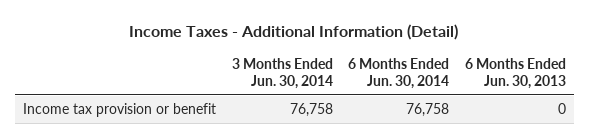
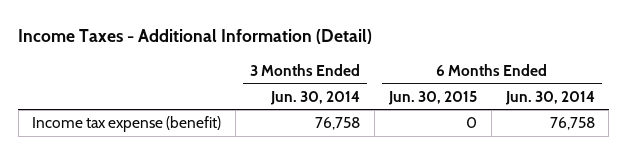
[465,58,567,90] 6 Months Ended Jun. 30, 2013 -> none
none -> [387,90,477,105] Jun. 30, 2015
[22,103,216,118] Income tax provision or benefit -> [32,116,222,133] Income tax expense (benefit)

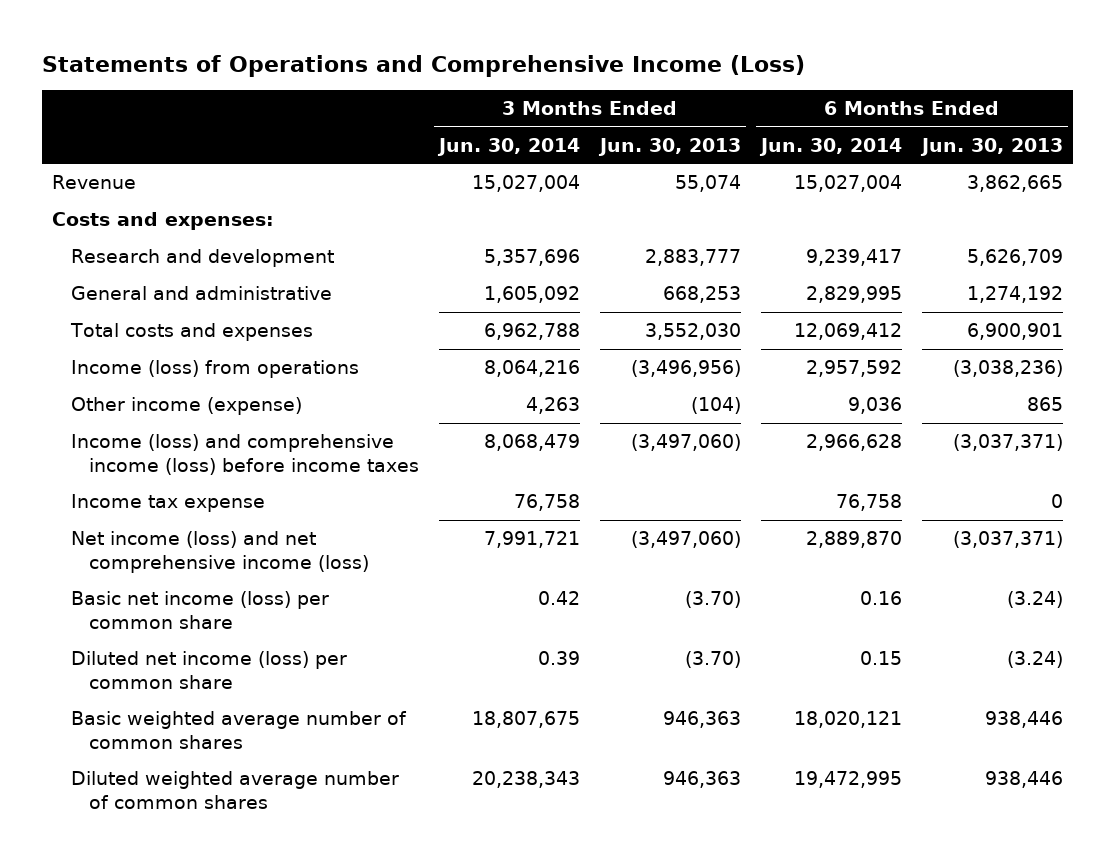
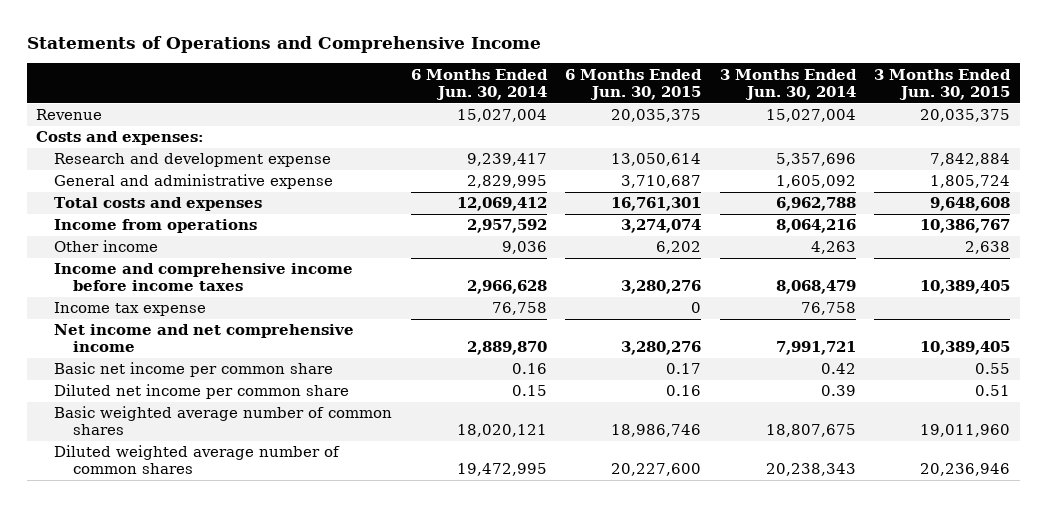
[42,54,806,77] Statements of Operations and Comprehensive Income (Loss) -> [26,36,541,54] Statements of Operations and Comprehensive Income
[598,137,742,156] Jun. 30, 2013 -> none
[920,137,1064,156] Jun. 30, 2013 -> none
none -> [565,68,703,100] 6 Months Ended Jun. 30, 2015
none -> [874,68,1012,100] 3 Months Ended Jun. 30, 2015
[70,249,334,268] Research and development -> [54,153,332,168] Research and development expense
[70,286,332,301] General and administrative -> [54,174,334,190] General and administrative expense
[70,360,359,379] Income (loss) from operations -> [54,219,258,234] Income from operations
[70,397,302,416] Other income (expense) -> [54,240,159,253] Other income
[70,434,419,475] Income (loss) and comprehensive income (loss) before income taxes -> [54,263,354,292] Income and comprehensive income before income taxes
[70,531,369,573] Net income (loss) and net comprehensive income (loss) -> [54,324,355,353] Net income and net comprehensive income
[70,591,329,629] Basic net income (loss) per common share -> [54,362,334,378] Basic net income per common share
[70,651,347,689] Diluted net income (loss) per common share -> [54,384,350,400] Diluted net income per common share

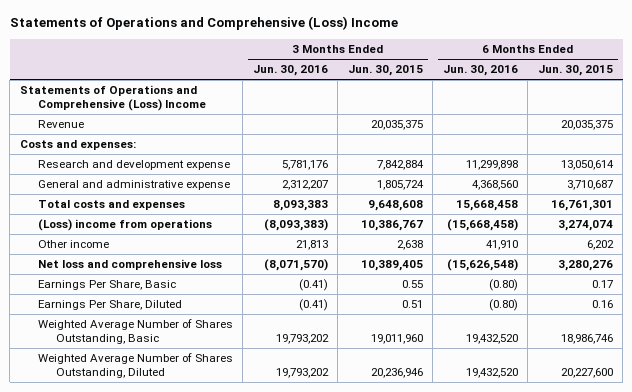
[26,36,541,54] Statements of Operations and Comprehensive Income -> [9,16,398,31] Statements of Operations and Comprehensive (Loss) Income
[410,68,548,100] 6 Months Ended Jun. 30, 2014 -> none
[719,68,857,100] 3 Months Ended Jun. 30, 2014 -> none
none -> [252,65,328,77] Jun. 30, 2016
none -> [442,65,518,77] Jun. 30, 2016
none -> [19,85,206,111] Statements of Operations and Comprehensive (Loss) Income
[54,219,258,234] Income from operations -> [37,219,212,232] (Loss) income from operations
[54,263,354,292] Income and comprehensive income before income taxes -> none
[54,302,207,317] Income tax expense -> none
[54,324,355,353] Net income and net comprehensive income -> [37,259,222,271] Net loss and comprehensive loss
[54,362,334,378] Basic net income per common share -> [37,280,176,291] Earnings Per Share, Basic
[54,384,350,400] Diluted net income per common share -> [37,300,182,311] Earnings Per Share, Diluted
[54,406,393,436] Basic weighted average number of common shares -> [37,319,233,344] Weighted Average Number of Shares Outstanding, Basic
[54,445,341,475] Diluted weighted average number of common shares -> [37,353,233,378] Weighted Average Number of Shares Outstanding, Diluted

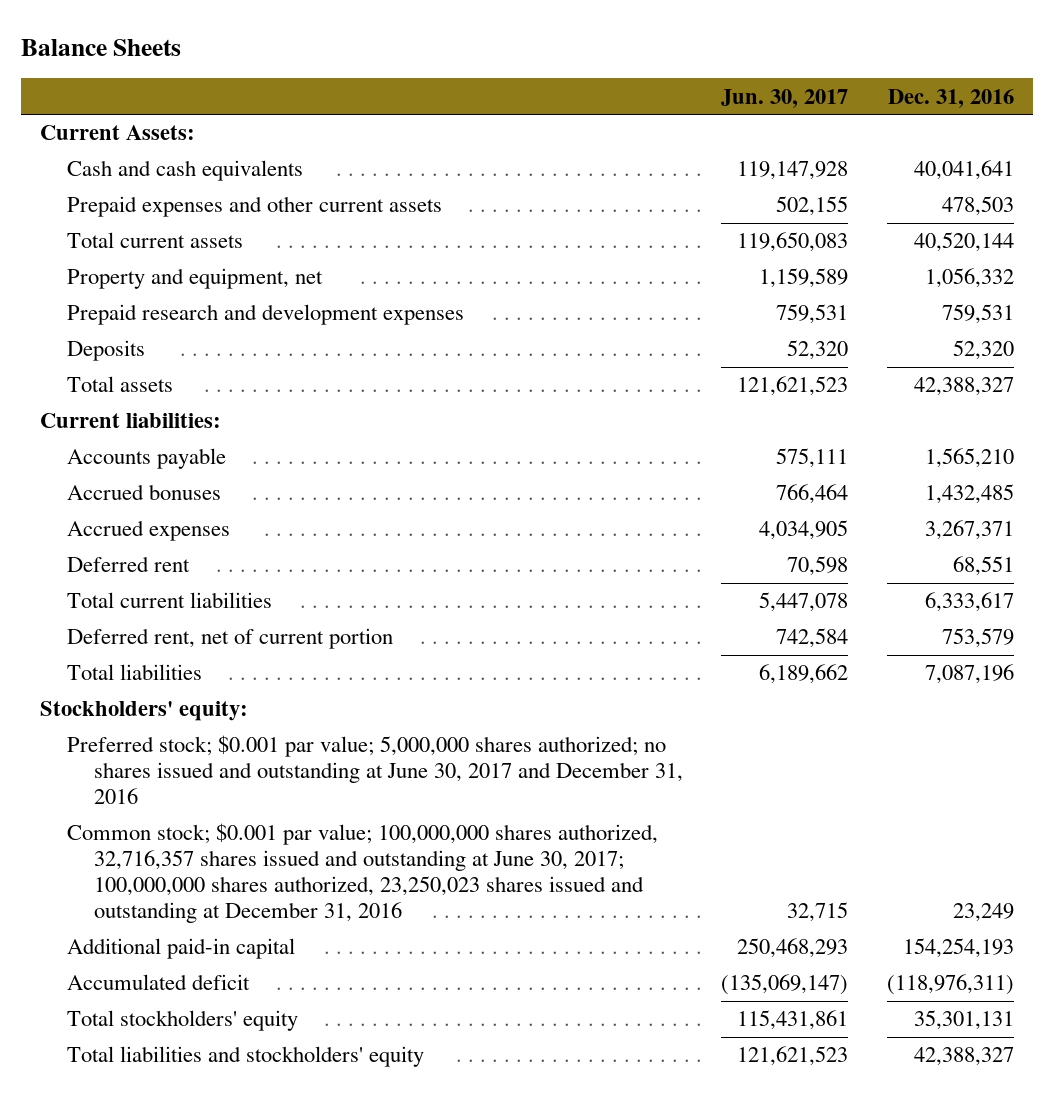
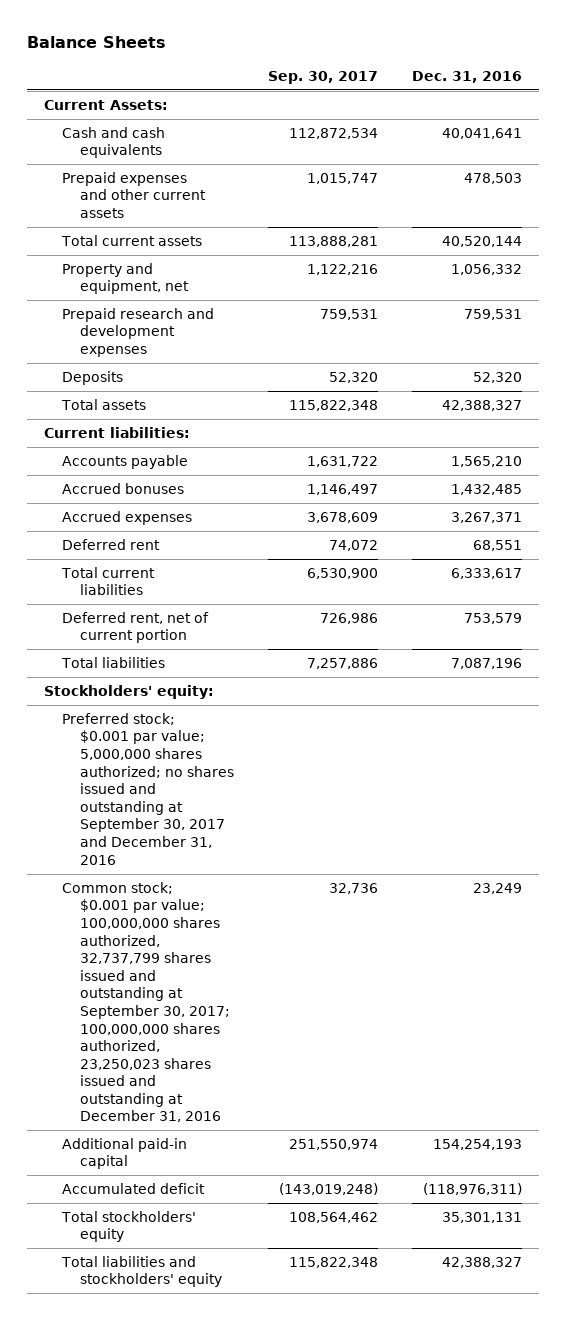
[721,88,849,108] Jun. 30, 2017 -> none
none -> [268,70,379,84] Sep. 30, 2017
[67,735,683,805] Preferred stock; $0.001 par value; 5,000,000 shares authorized; no shares issued and outstanding at June 30, 2017 and December 31, 2016 -> [62,712,235,865] Preferred stock; $0.001 par value; 5,000,000 shares authorized; no shares issued and outstanding at September 30, 2017 and December 31, 2016
[67,823,659,924] Common stock; $0.001 par value; 100,000,000 shares authorized, 32,716,357 shares issued and outstanding at June 30, 2017; 100,000,000 shares authorized, 23,250,023 shares issued and outstanding at December 31, 2016 -> [62,881,231,1123] Common stock; $0.001 par value; 100,000,000 shares authorized, 32,737,799 shares issued and outstanding at September 30, 2017; 100,000,000 shares authorized, 23,250,023 shares issued and outstanding at December 31, 2016

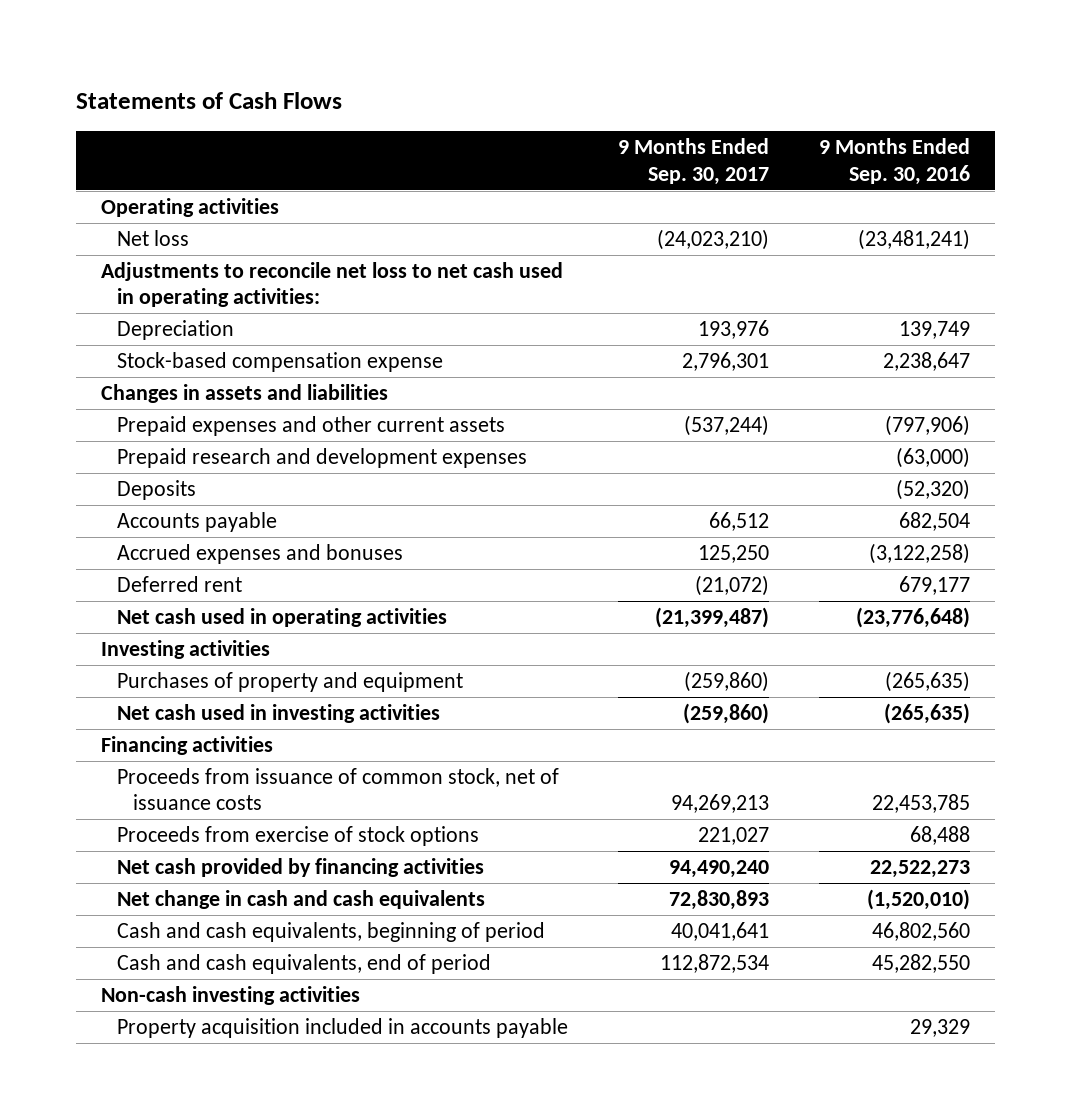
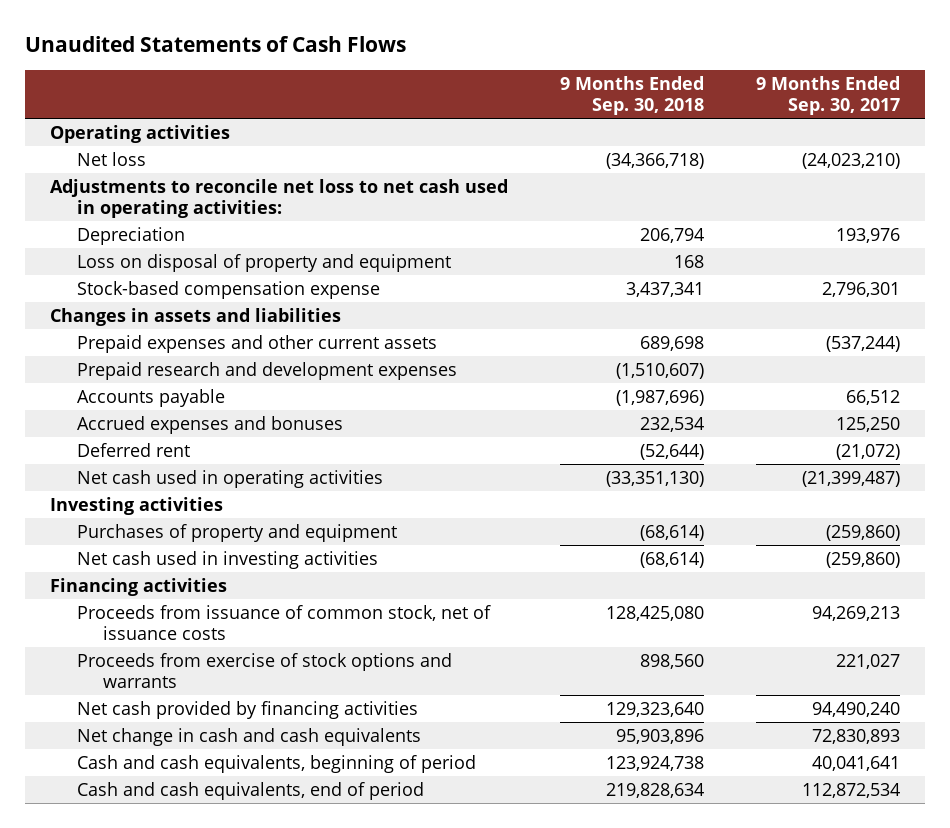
[75,92,342,110] Statements of Cash Flows -> [24,36,406,53] Unaudited Statements of Cash Flows
[819,138,971,185] 9 Months Ended Sep. 30, 2016 -> none
none -> [560,76,705,115] 9 Months Ended Sep. 30, 2018
none -> [76,253,451,272] Loss on disposal of property and equipment
[116,480,196,501] Deposits -> none
[116,826,479,847] Proceeds from exercise of stock options -> [76,652,452,688] Proceeds from exercise of stock options and warrants
[100,986,360,1006] Non-cash investing activities -> none
[116,1018,568,1039] Property acquisition included in accounts payable -> none

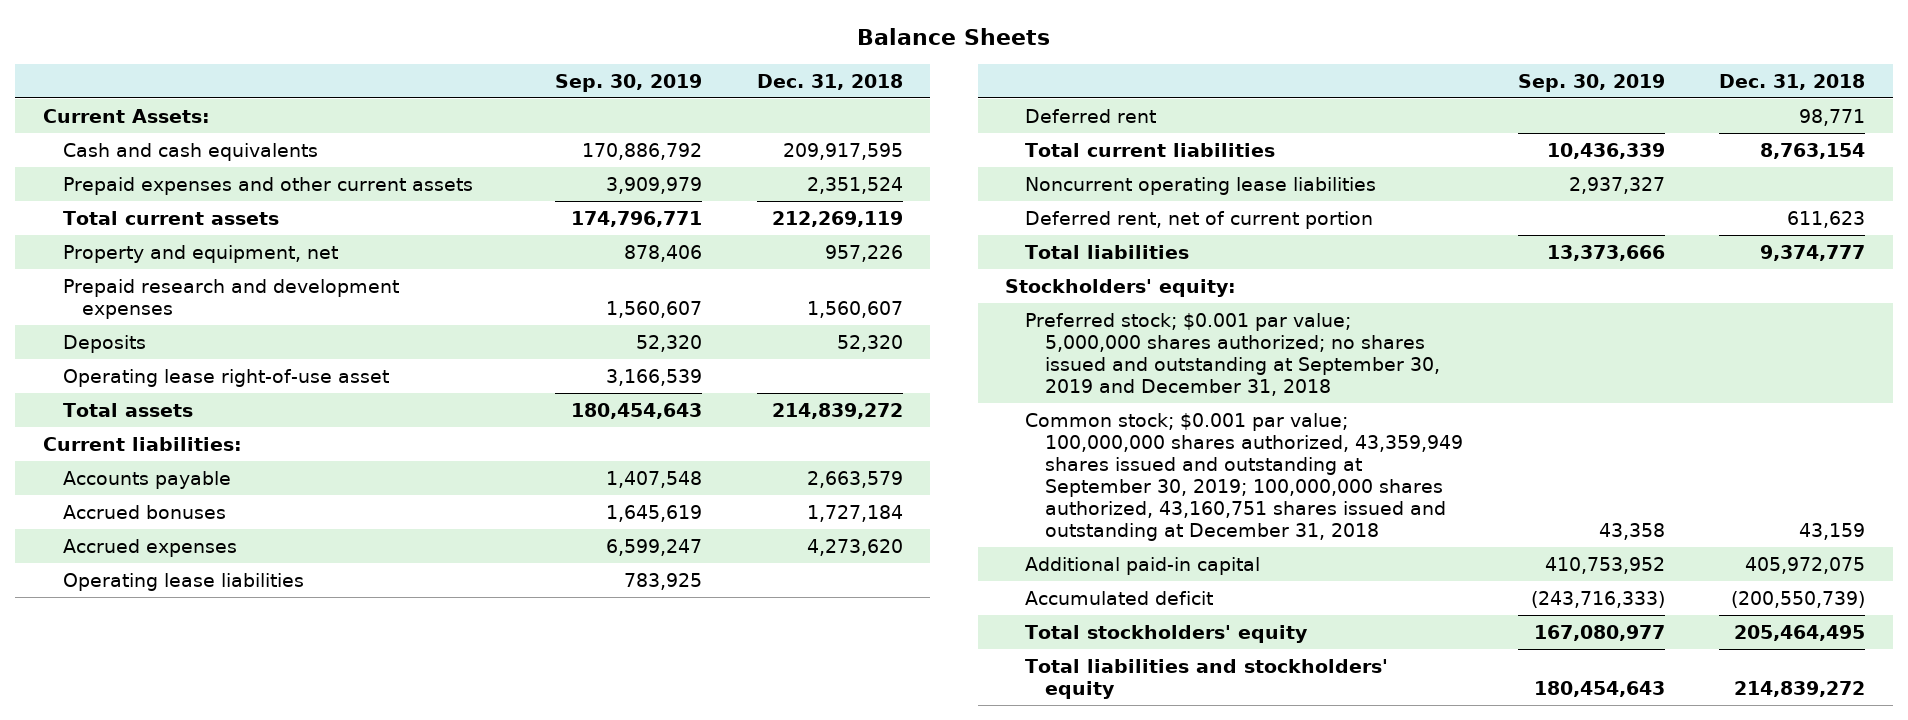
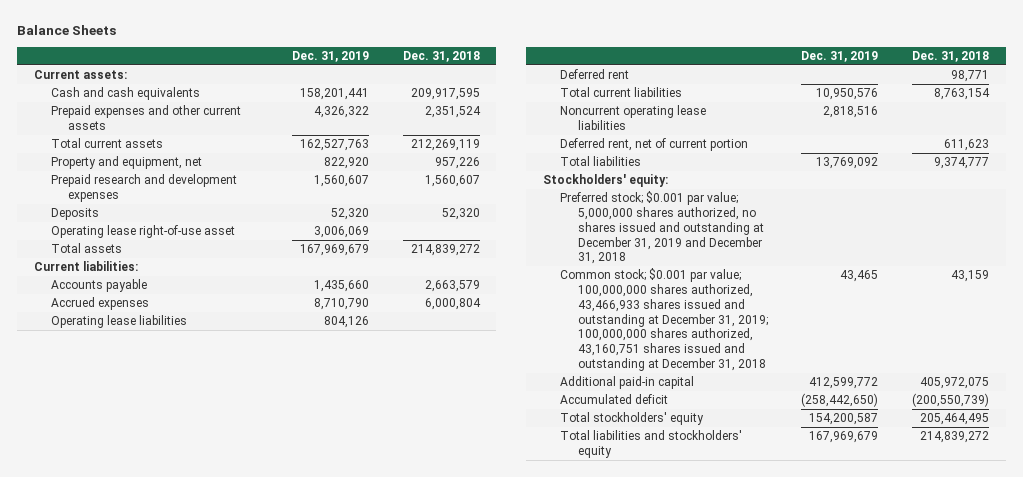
[555,73,703,92] Sep. 30, 2019 -> none
none -> [291,51,369,63] Dec. 31, 2019
[42,108,210,123] Current Assets: -> [33,70,127,80] Current assets:
[62,504,226,519] Accrued bonuses -> none
[806,538,903,556] 4,273,620 -> [424,298,481,311] 6,000,804
[1025,312,1440,396] Preferred stock; $0.001 par value; 5,000,000 shares authorized; no shares issued and outstanding at September 30, 2019 and December 31, 2018 -> [560,191,764,265] Preferred stock; $0.001 par value; 5,000,000 shares authorized, no shares issued and outstanding at December 31, 2019 and December 31, 2018
[1025,412,1463,542] Common stock; $0.001 par value; 100,000,000 shares authorized, 43,359,949 shares issued and outstanding at September 30, 2019; 100,000,000 shares authorized, 43,160,751 shares issued and outstanding at December 31, 2018 -> [560,268,768,372] Common stock; $0.001 par value; 100,000,000 shares authorized, 43,466,933 shares issued and outstanding at December 31, 2019; 100,000,000 shares authorized, 43,160,751 shares issued and outstanding at December 31, 2018

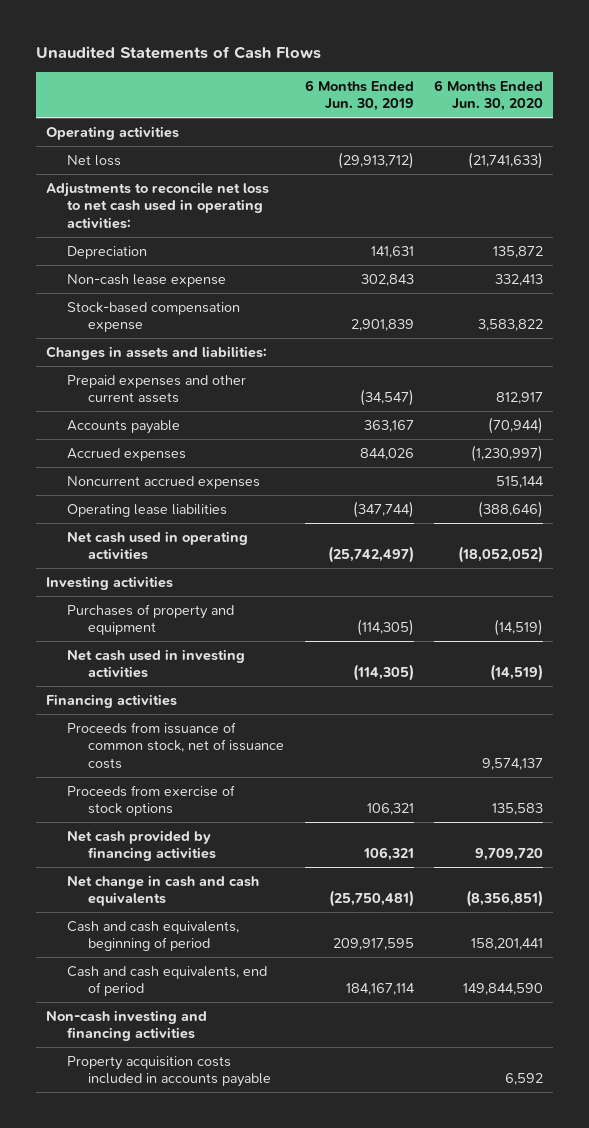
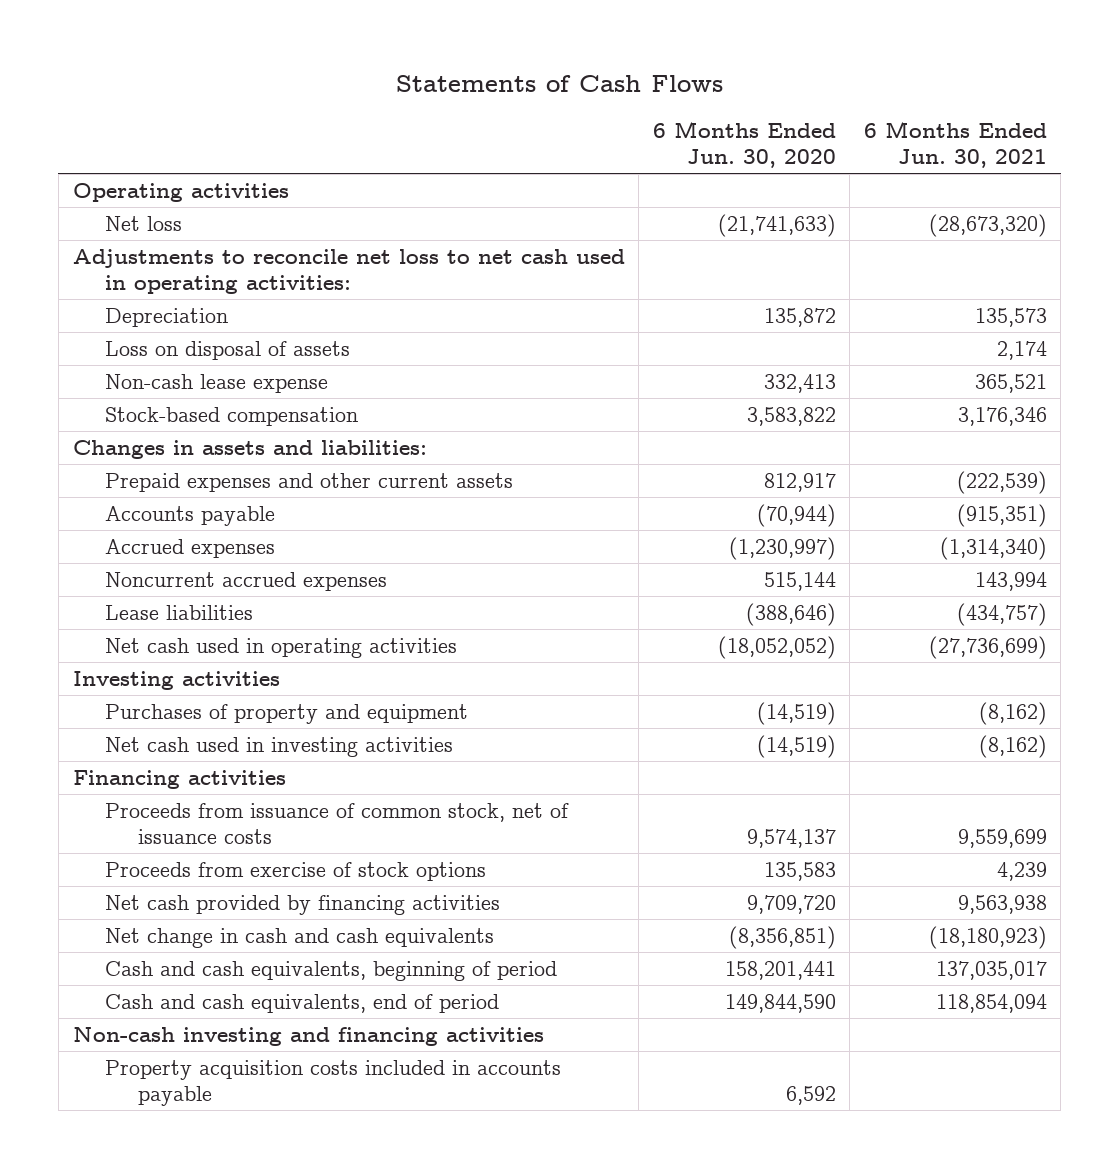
[35,45,321,59] Unaudited Statements of Cash Flows -> [395,75,723,93] Statements of Cash Flows
[304,79,414,112] 6 Months Ended Jun. 30, 2019 -> none
none -> [863,120,1047,169] 6 Months Ended Jun. 30, 2021
none -> [105,341,351,361] Loss on disposal of assets
[67,301,241,333] Stock-based compensation expense -> [105,407,359,427] Stock-based compensation
[67,503,228,517] Operating lease liabilities -> [105,605,254,621] Lease liabilities

